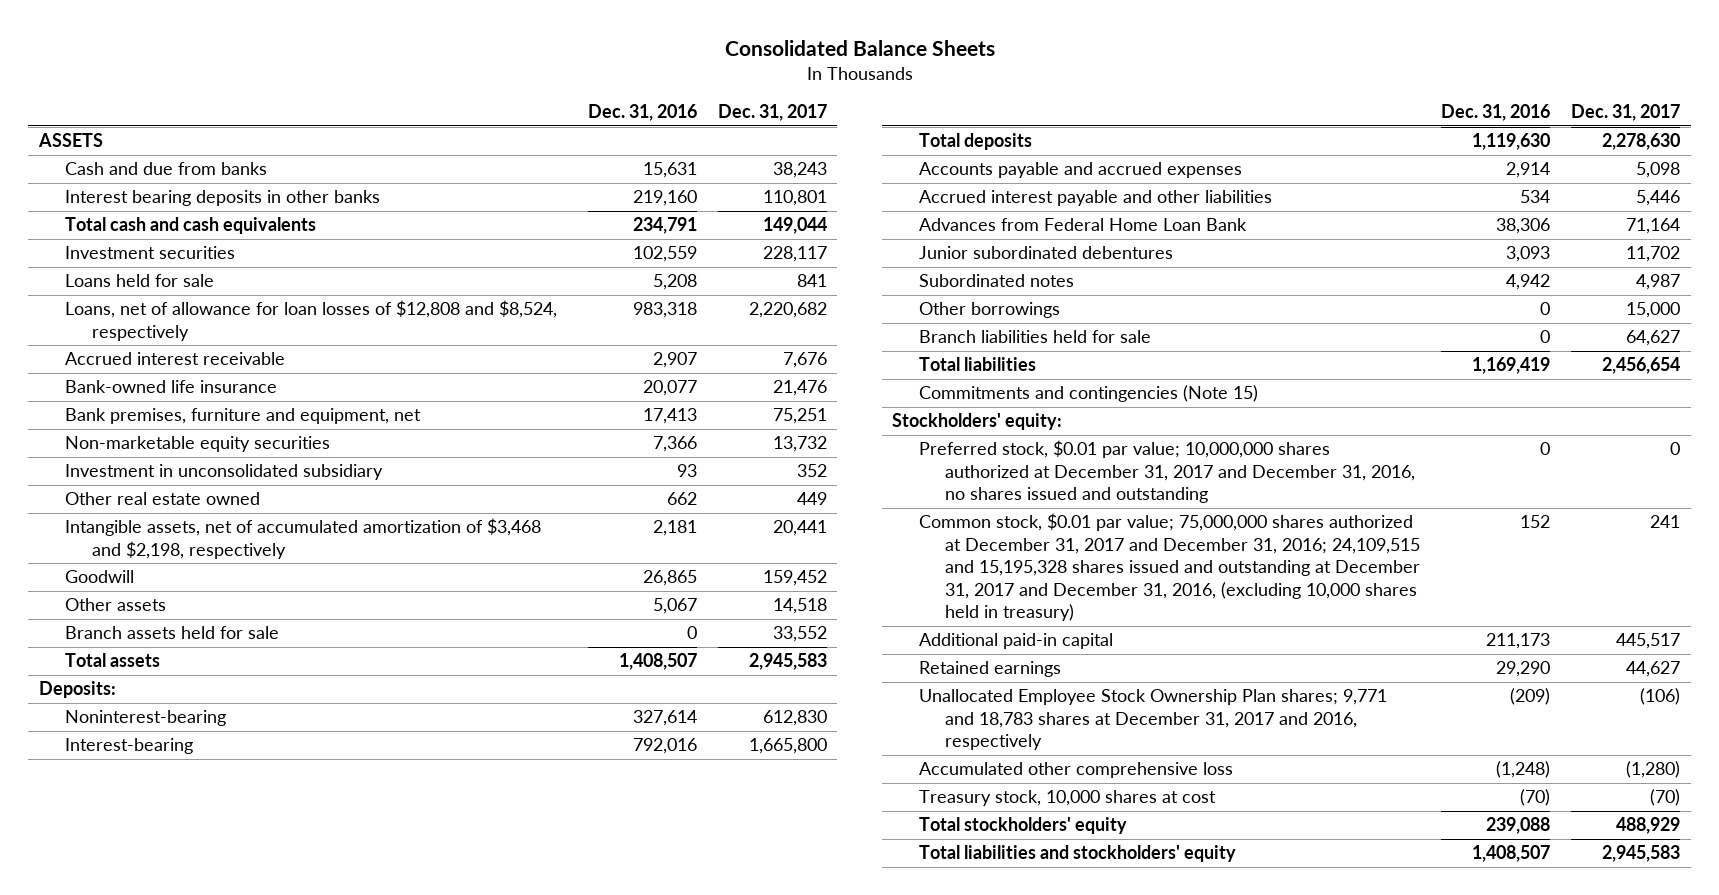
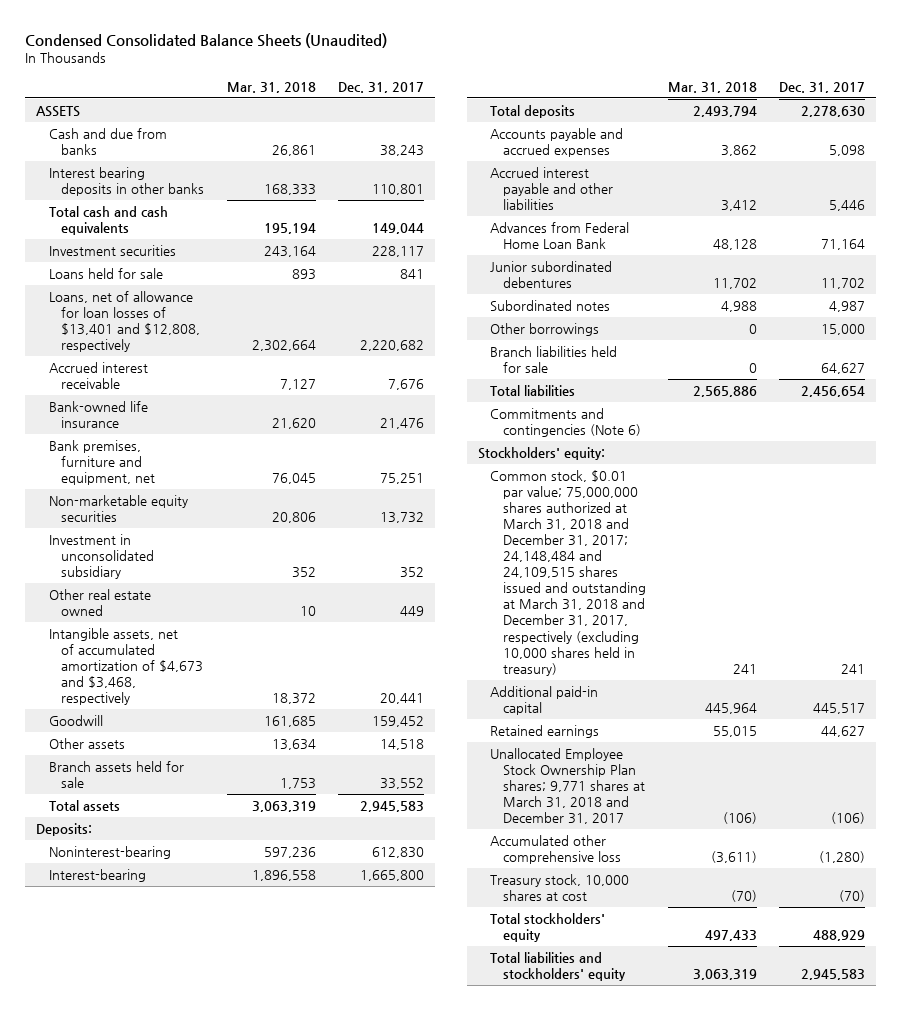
[724,40,995,57] Consolidated Balance Sheets -> [25,32,388,48] Condensed Consolidated Balance Sheets (Unaudited)
[587,104,697,122] Dec. 31, 2016 -> none
none -> [226,81,316,93] Mar. 31, 2018
[65,300,558,341] Loans, net of allowance for loan losses of $12,808 and $8,524, respectively -> [48,290,201,353] Loans, net of allowance for loan losses of $13,401 and $12,808, respectively
[65,518,542,559] Intangible assets, net of accumulated amortization of $3,468 and $2,198, respectively -> [48,627,204,706] Intangible assets, net of accumulated amortization of $4,673 and $3,468, respectively
[918,385,1258,403] Commitments and contingencies (Note 15) -> [490,407,641,438] Commitments and contingencies (Note 6)
[918,440,1416,504] Preferred stock, $0.01 par value; 10,000,000 shares authorized at December 31, 2017 and December 31, 2016, no shares issued and outstanding -> none
[918,513,1421,622] Common stock, $0.01 par value; 75,000,000 shares authorized at December 31, 2017 and December 31, 2016; 24,109,515 and 15,195,328 shares issued and outstanding at December 31, 2017 and December 31, 2016, (excluding 10,000 shares held in treasury) -> [490,469,646,676] Common stock, $0.01 par value; 75,000,000 shares authorized at March 31, 2018 and December 31, 2017; 24,148,484 and 24,109,515 shares issued and outstanding at March 31, 2018 and December 31, 2017, respectively (excluding 10,000 shares held in treasury)
[918,689,1387,751] Unallocated Employee Stock Ownership Plan shares; 9,771 and 18,783 shares at December 31, 2017 and 2016, respectively -> [490,747,645,825] Unallocated Employee Stock Ownership Plan shares; 9,771 shares at March 31, 2018 and December 31, 2017

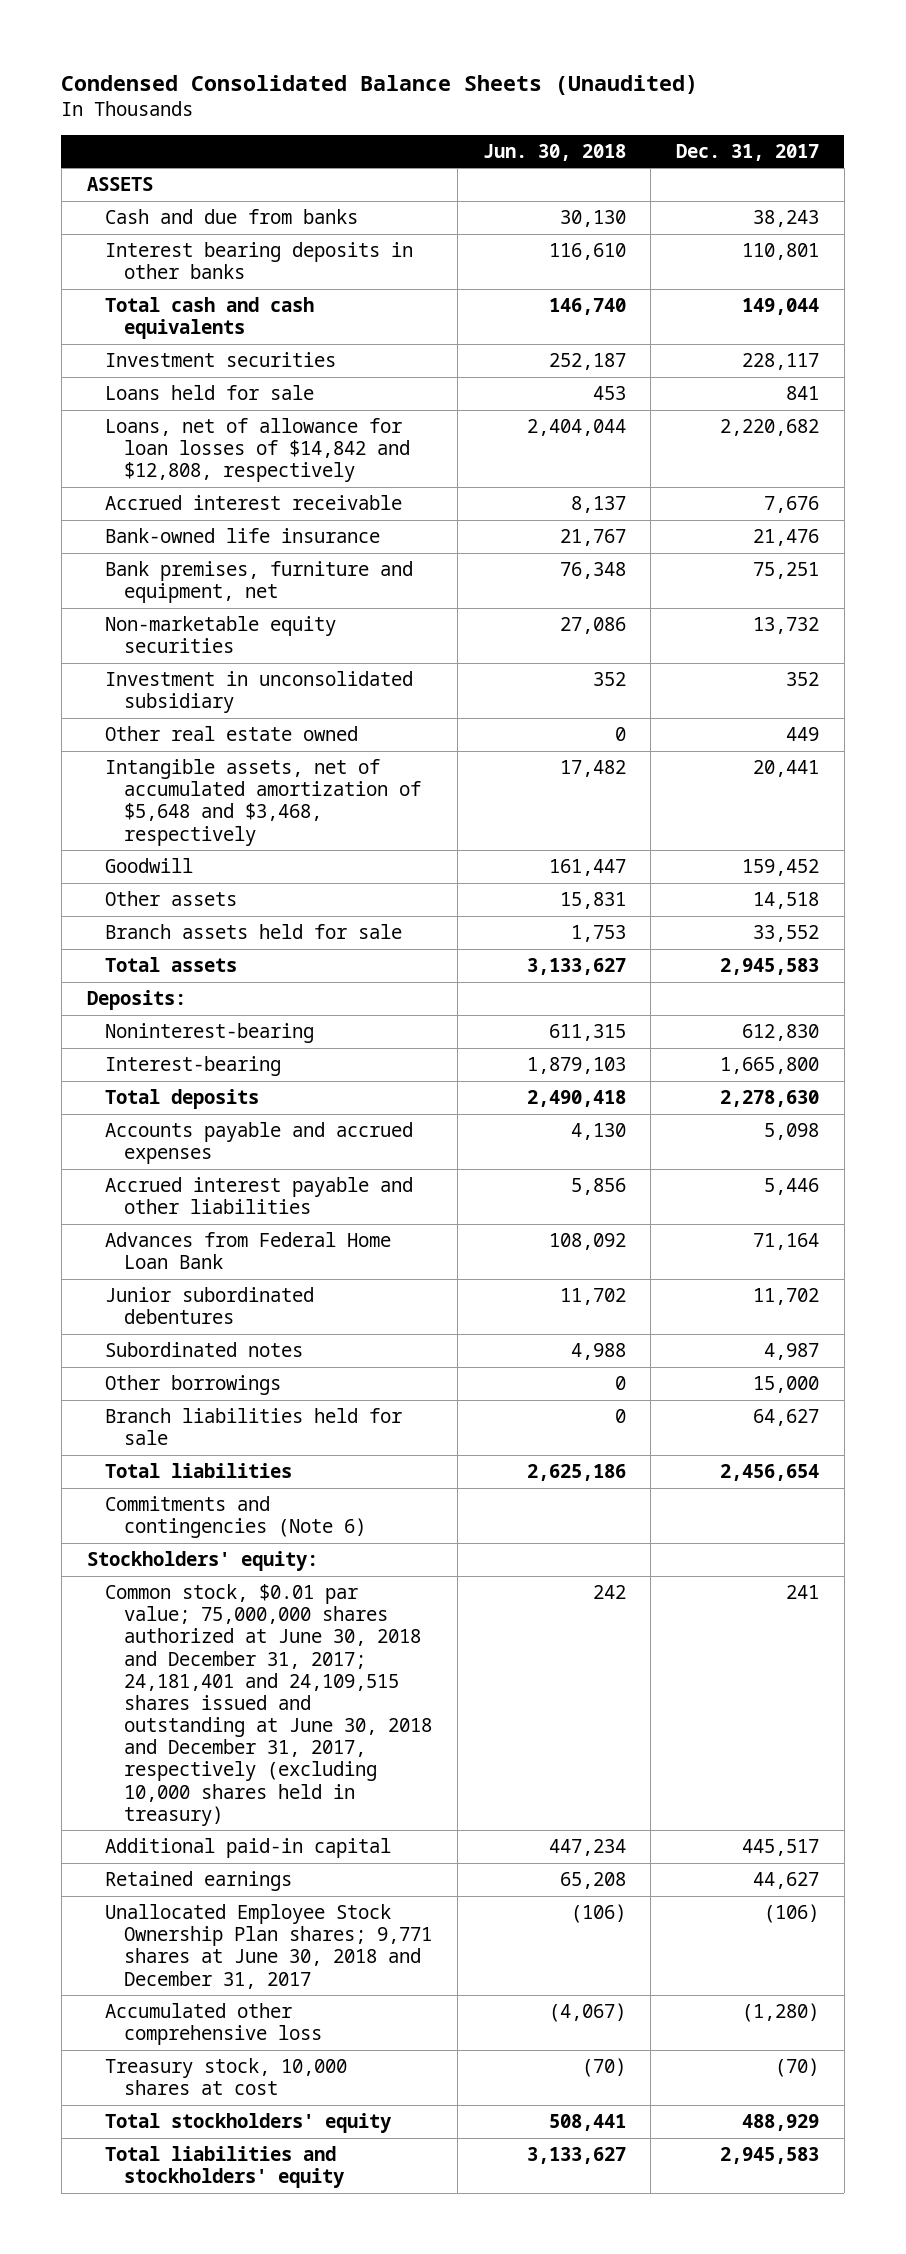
[226,81,316,93] Mar. 31, 2018 -> none
none -> [482,143,626,161] Jun. 30, 2018
[48,290,201,353] Loans, net of allowance for loan losses of $13,401 and $12,808, respectively -> [105,418,411,483] Loans, net of allowance for loan losses of $14,842 and $12,808, respectively
[48,627,204,706] Intangible assets, net of accumulated amortization of $4,673 and $3,468, respectively -> [105,759,422,846] Intangible assets, net of accumulated amortization of $5,648 and $3,468, respectively
[490,469,646,676] Common stock, $0.01 par value; 75,000,000 shares authorized at March 31, 2018 and December 31, 2017; 24,148,484 and 24,109,515 shares issued and outstanding at March 31, 2018 and December 31, 2017, respectively (excluding 10,000 shares held in treasury) -> [105,1584,433,1826] Common stock, $0.01 par value; 75,000,000 shares authorized at June 30, 2018 and December 31, 2017; 24,181,401 and 24,109,515 shares issued and outstanding at June 30, 2018 and December 31, 2017, respectively (excluding 10,000 shares held in treasury)
[490,747,645,825] Unallocated Employee Stock Ownership Plan shares; 9,771 shares at March 31, 2018 and December 31, 2017 -> [105,1904,433,1989] Unallocated Employee Stock Ownership Plan shares; 9,771 shares at June 30, 2018 and December 31, 2017

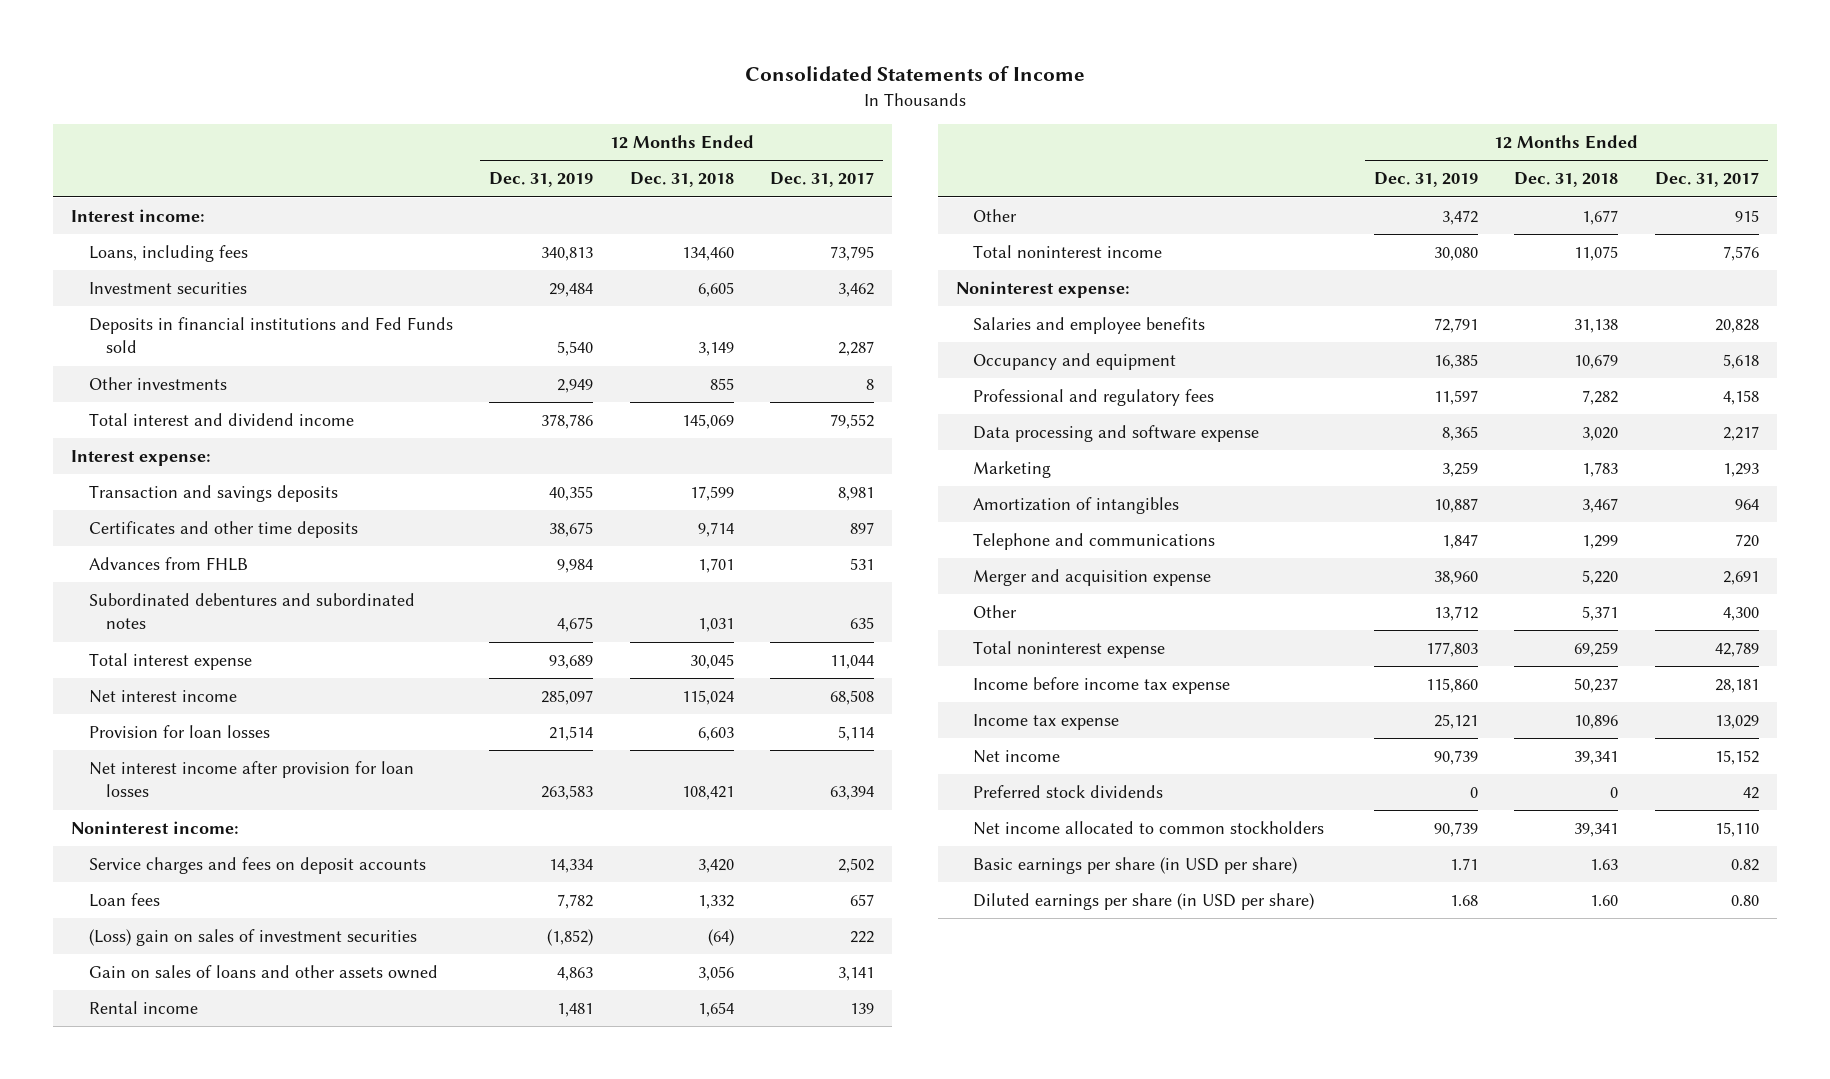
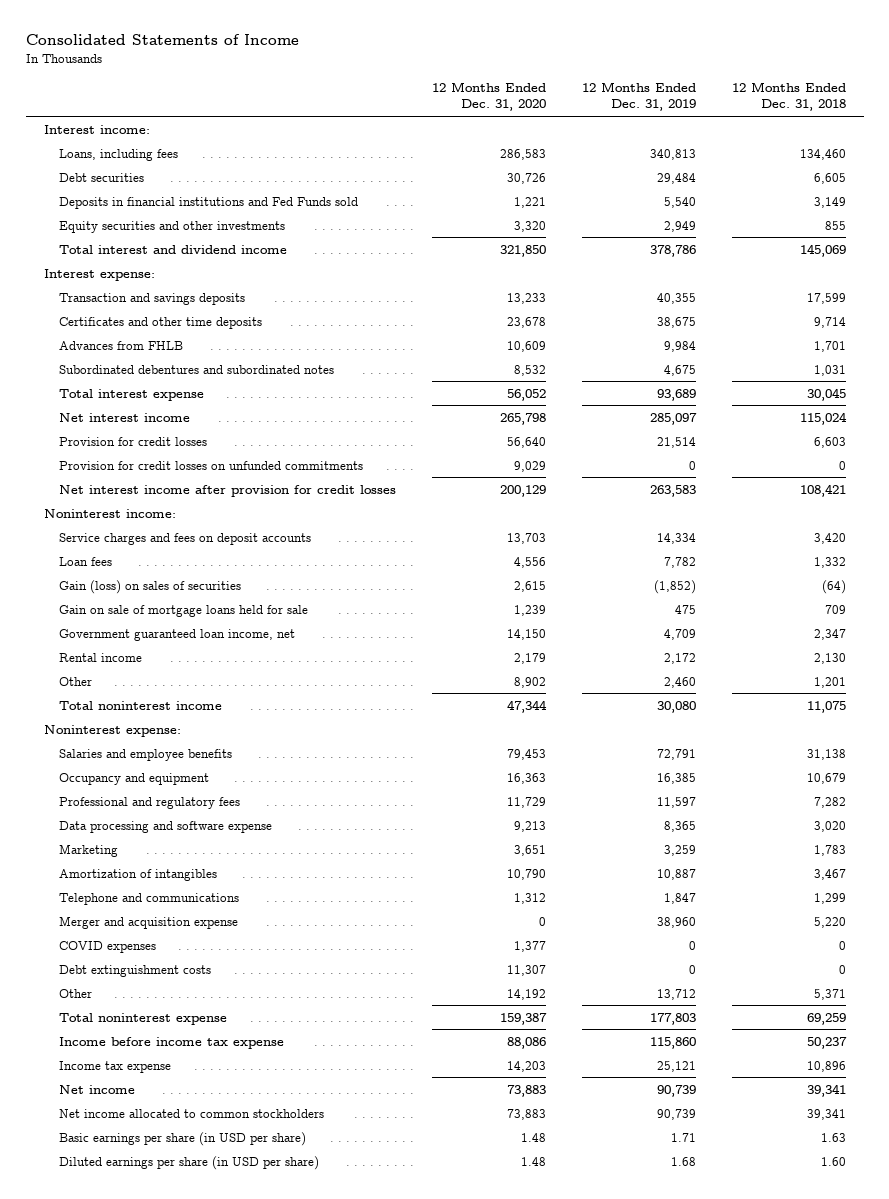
[770,172,875,188] Dec. 31, 2017 -> none
none -> [431,81,546,112] 12 Months Ended Dec. 31, 2020
[88,282,247,295] Investment securities -> [59,172,145,182] Debt securities
[88,377,227,391] Other investments -> [59,220,286,233] Equity securities and other investments
[88,725,270,739] Provision for loan losses -> [59,436,208,446] Provision for credit losses
none -> [59,460,364,470] Provision for credit losses on unfunded commitments
[88,761,414,798] Net interest income after provision for loan losses -> [59,484,397,497] Net interest income after provision for credit losses
[88,929,417,947] (Loss) gain on sales of investment securities -> [59,579,242,594] Gain (loss) on sales of securities
[88,965,438,980] Gain on sales of loans and other assets owned -> [59,604,309,617] Gain on sale of mortgage loans held for sale
[557,967,594,982] 4,863 -> [674,604,696,614] 475
[697,966,734,982] 3,056 -> [824,604,846,614] 709
none -> [59,628,296,641] Government guaranteed loan income, net
[557,1003,594,1018] 1,481 -> [663,652,696,664] 2,172
[697,1002,734,1018] 1,654 -> [813,652,846,664] 2,130
[1441,210,1478,226] 3,472 -> [663,676,696,688] 2,460
[1582,210,1619,226] 1,677 -> [813,676,846,688] 1,201
none -> [59,940,157,953] COVID expenses
none -> [59,964,212,977] Debt extinguishment costs
[973,785,1164,799] Preferred stock dividends -> none

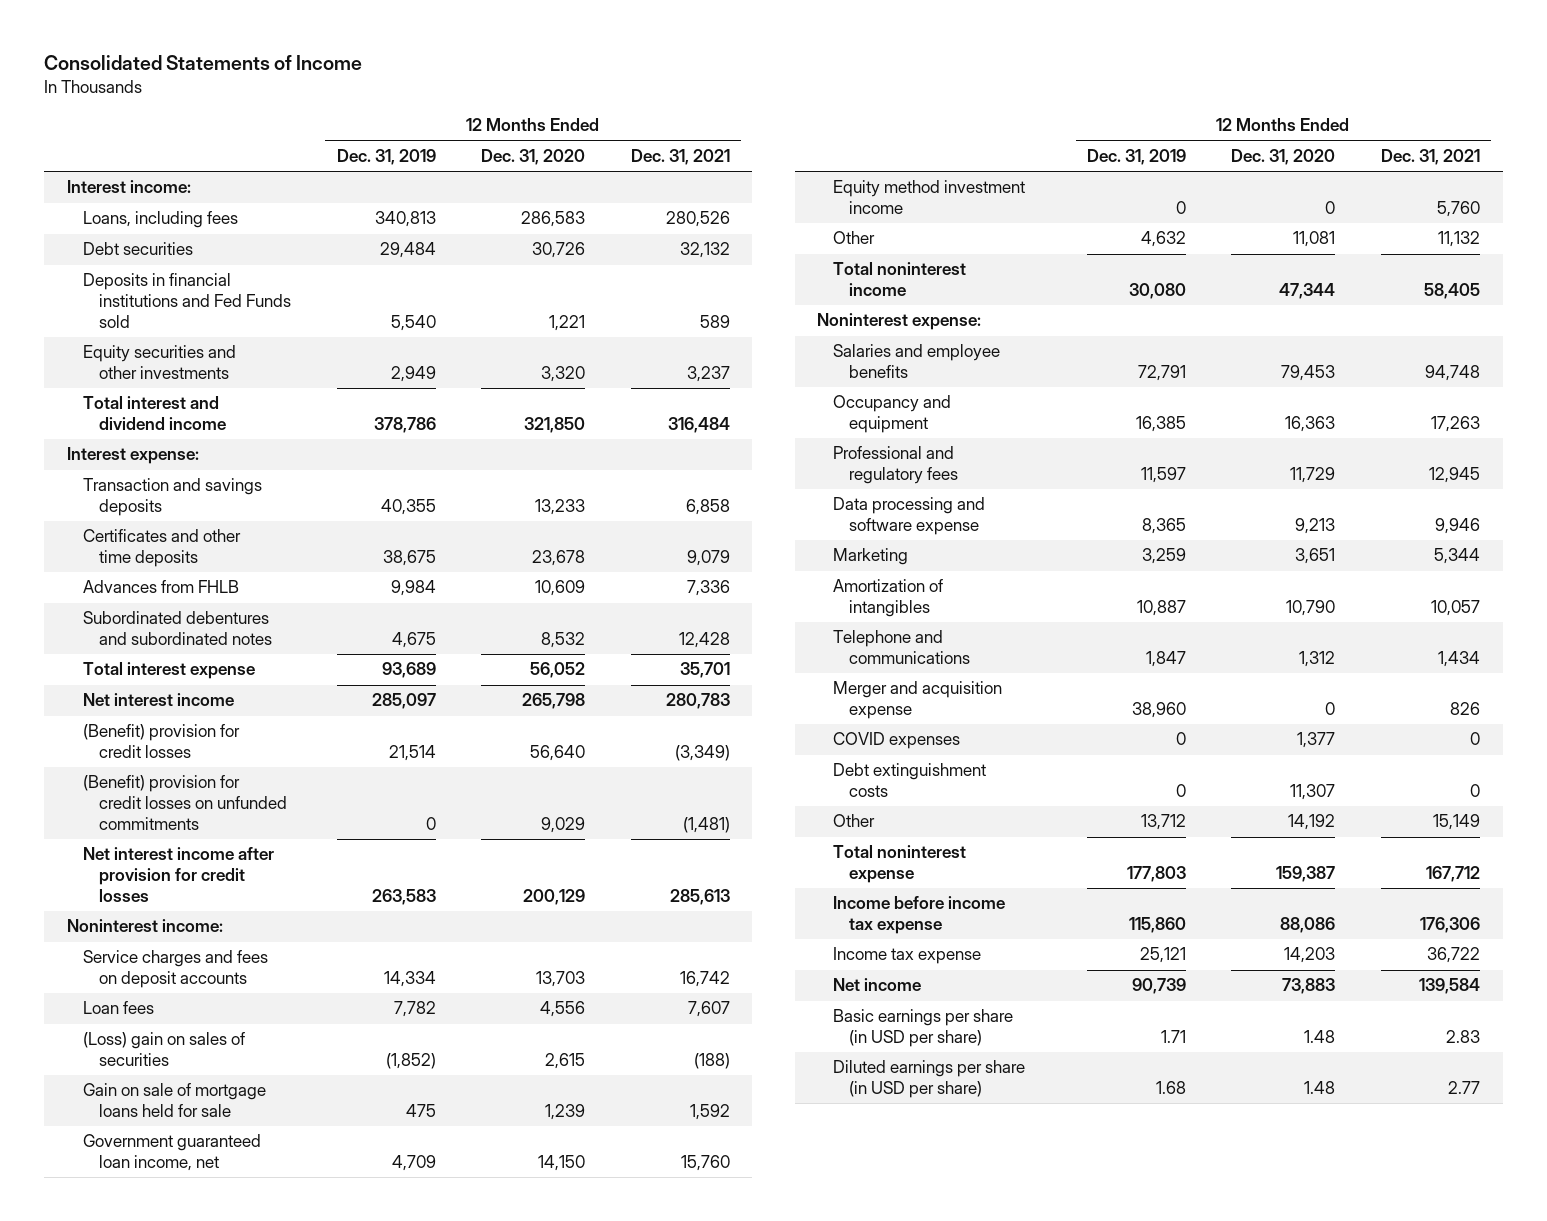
[731,81,846,112] 12 Months Ended Dec. 31, 2018 -> none
none -> [630,149,730,166] Dec. 31, 2021
[59,436,208,446] Provision for credit losses -> [82,724,240,759] (Benefit) provision for credit losses
[59,460,364,470] Provision for credit losses on unfunded commitments -> [82,775,287,831] (Benefit) provision for credit losses on unfunded commitments
[59,579,242,594] Gain (loss) on sales of securities -> [82,1032,245,1067] (Loss) gain on sales of securities
[59,652,143,662] Rental income -> none
none -> [833,180,1026,215] Equity method investment income
[513,676,546,688] 8,902 -> [1293,231,1336,248] 11,081
[663,676,696,688] 2,460 -> [1140,231,1186,248] 4,632
[59,1108,325,1118] Net income allocated to common stockholders -> none

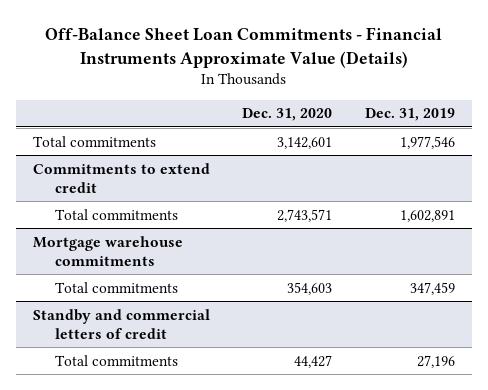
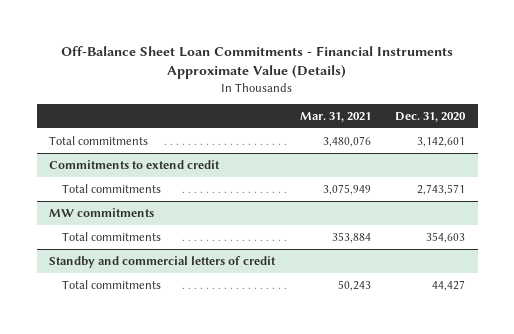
[365,108,456,122] Dec. 31, 2019 -> none
none -> [299,112,371,123] Mar. 31, 2021
[32,235,183,266] Mortgage warehouse commitments -> [49,207,155,217] MW commitments

